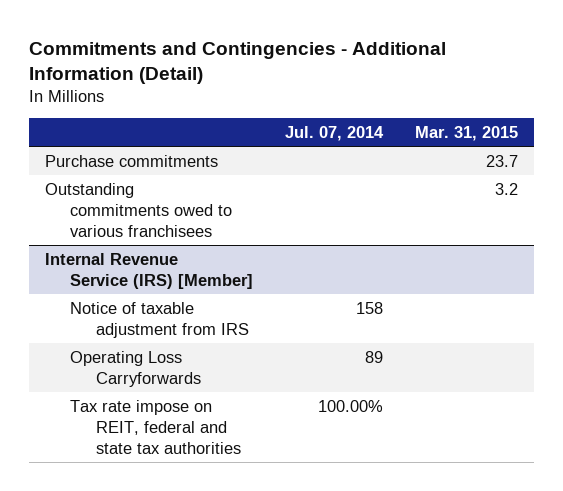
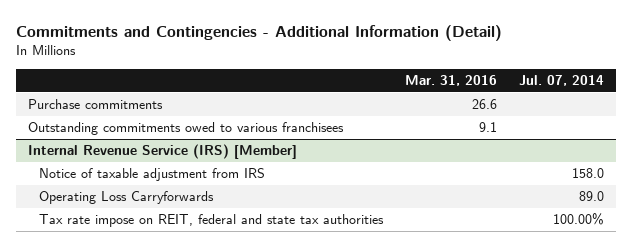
[415,126,519,142] Mar. 31, 2015 -> none
none -> [404,74,497,86] Mar. 31, 2016
[356,301,384,314] 158 -> [572,168,605,179] 158.0
[365,350,384,363] 89 -> [579,191,605,202] 89.0

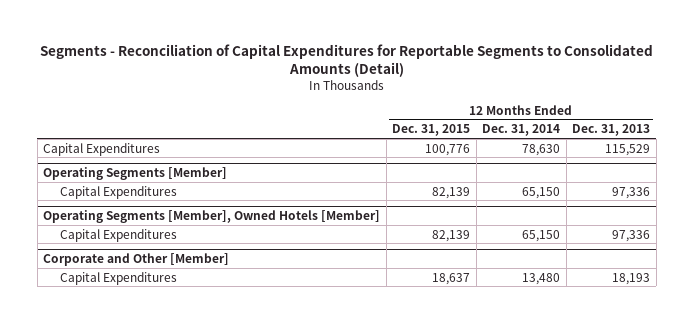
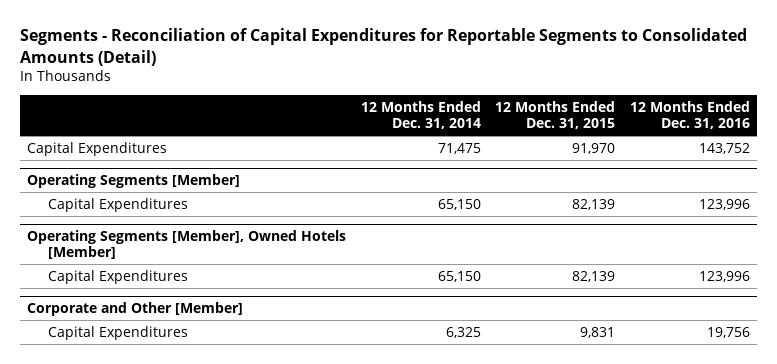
[572,124,651,137] Dec. 31, 2013 -> none
none -> [629,101,750,130] 12 Months Ended Dec. 31, 2016
[425,143,471,156] 100,776 -> [572,142,616,154] 91,970
[522,143,561,156] 78,630 -> [437,142,481,154] 71,475
[432,272,471,285] 18,637 -> [580,326,616,338] 9,831
[522,272,561,285] 13,480 -> [445,326,481,338] 6,325

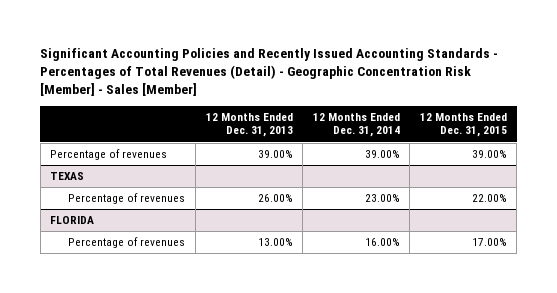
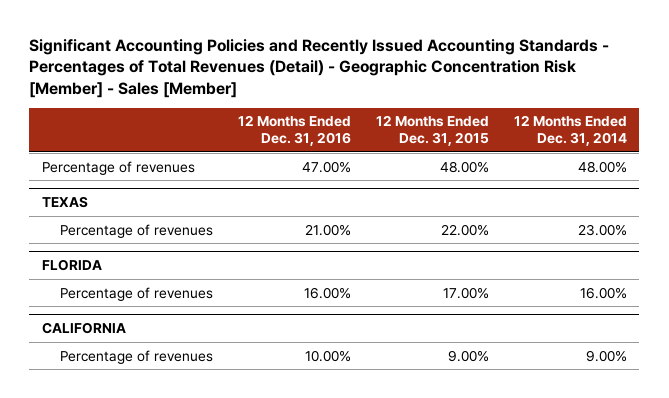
[205,113,293,138] 12 Months Ended Dec. 31, 2013 -> none
none -> [237,115,351,147] 12 Months Ended Dec. 31, 2016
[364,150,400,159] 39.00% -> [577,160,627,173] 48.00%
[471,150,507,159] 39.00% -> [439,160,489,173] 48.00%
none -> [41,322,126,335] CALIFORNIA
none -> [59,349,213,364] Percentage of revenues

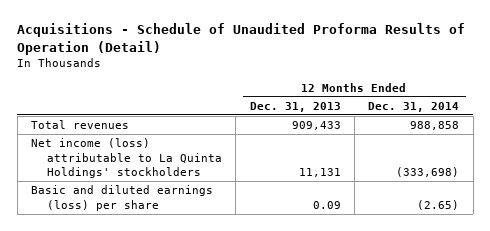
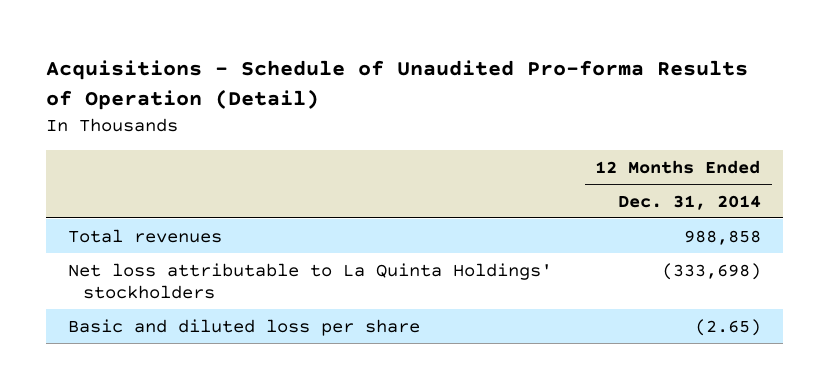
[17,23,466,55] Acquisitions - Schedule of Unaudited Proforma Results of Operation (Detail) -> [45,60,748,111] Acquisitions - Schedule of Unaudited Pro-forma Results of Operation (Detail)
[249,101,341,112] Dec. 31, 2013 -> none
[30,138,222,179] Net income (loss) attributable to La Quinta Holdings' stockholders -> [67,262,552,300] Net loss attributable to La Quinta Holdings' stockholders
[30,185,213,211] Basic and diluted earnings (loss) per share -> [67,318,420,336] Basic and diluted loss per share

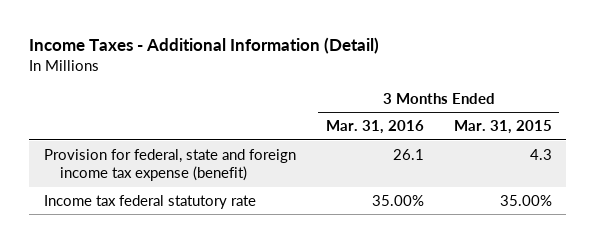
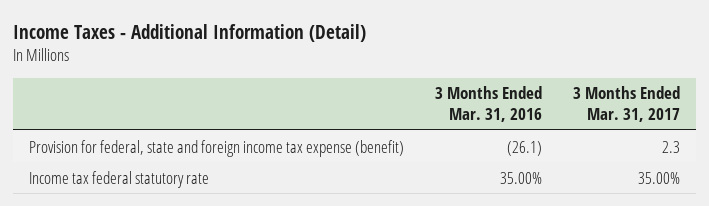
[453,120,552,135] Mar. 31, 2015 -> none
none -> [573,86,681,122] 3 Months Ended Mar. 31, 2017
[392,148,424,160] 26.1 -> [507,140,543,156] (26.1)

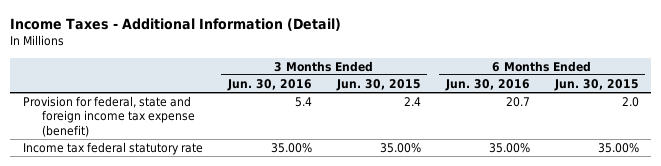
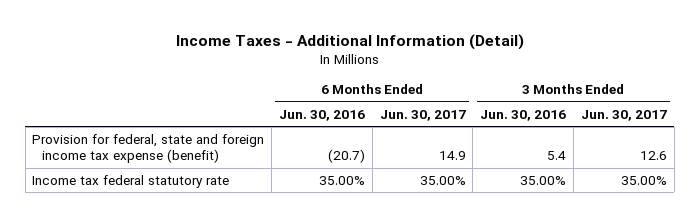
[335,78,421,91] Jun. 30, 2015 -> none
[553,78,639,91] Jun. 30, 2015 -> none
none -> [379,109,466,121] Jun. 30, 2017
none -> [580,109,667,121] Jun. 30, 2017
[505,97,530,108] 20.7 -> [327,149,365,164] (20.7)

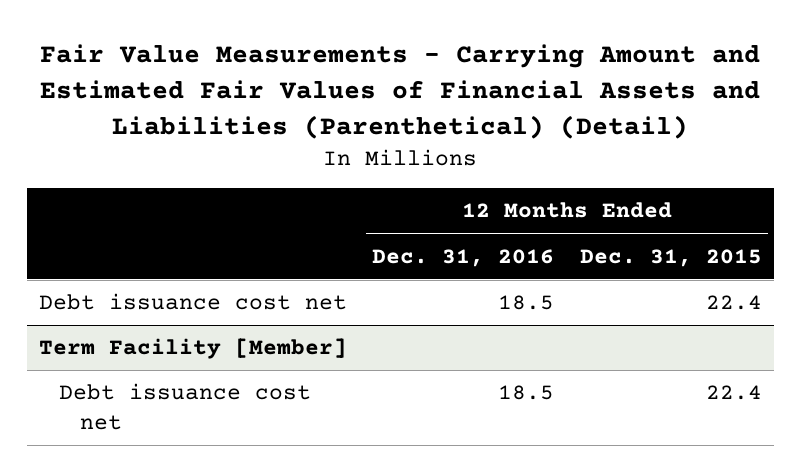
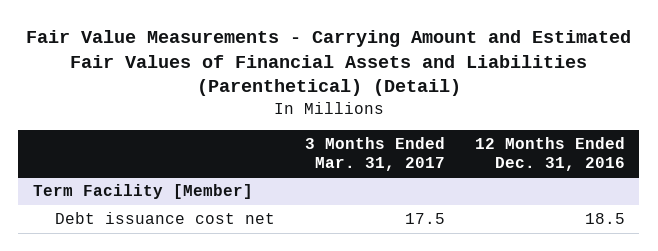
[579,248,762,267] Dec. 31, 2015 -> none
none -> [304,136,445,171] 3 Months Ended Mar. 31, 2017
[39,293,348,311] Debt issuance cost net -> none

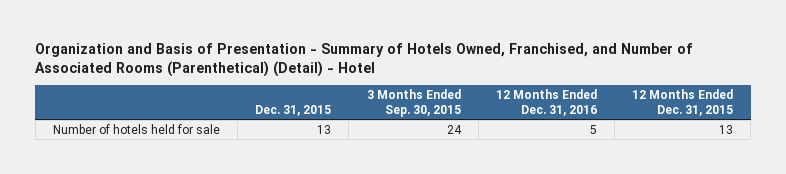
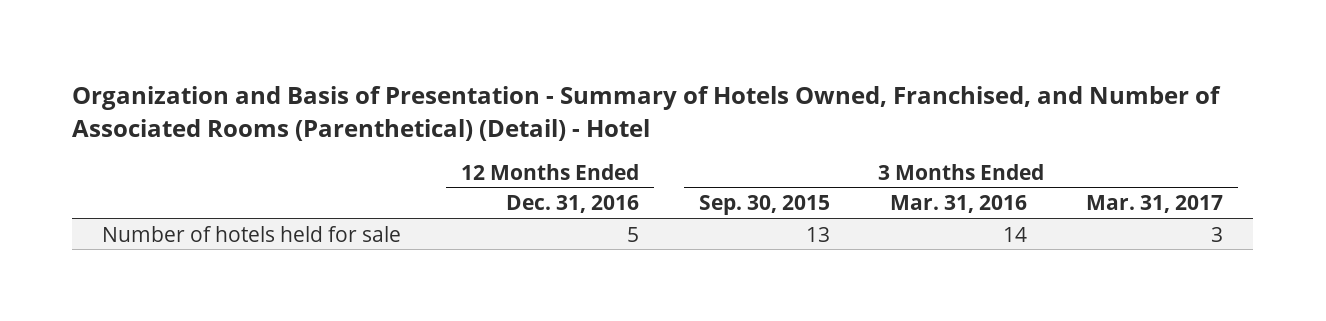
[255,105,332,117] Dec. 31, 2015 -> none
[632,89,734,117] 12 Months Ended Dec. 31, 2015 -> none
none -> [889,195,1027,214] Mar. 31, 2016
none -> [1086,195,1224,214] Mar. 31, 2017
[446,125,462,135] 24 -> [805,226,830,242] 13

